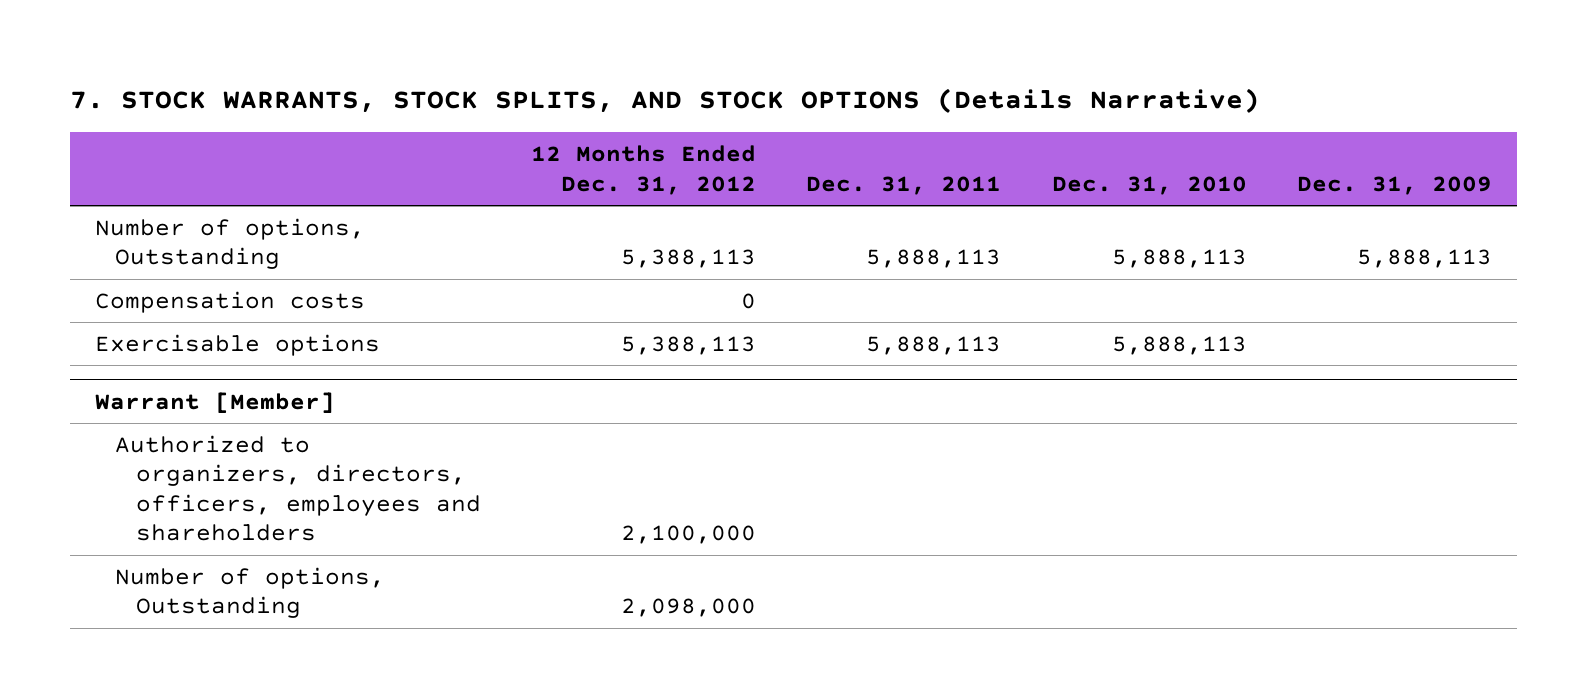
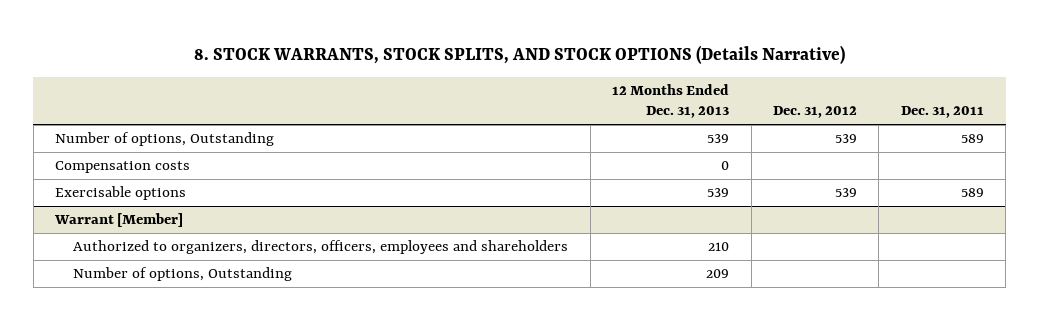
[69,87,1260,113] 7. STOCK WARRANTS, STOCK SPLITS, AND STOCK OPTIONS (Details Narrative) -> [193,44,845,64] 8. STOCK WARRANTS, STOCK SPLITS, AND STOCK OPTIONS (Details Narrative)
[531,145,757,195] 12 Months Ended Dec. 31, 2012 -> none
[1051,175,1247,195] Dec. 31, 2010 -> none
[1297,175,1493,195] Dec. 31, 2009 -> none
none -> [612,83,730,119] 12 Months Ended Dec. 31, 2013
none -> [772,106,857,119] Dec. 31, 2012
[866,249,1002,269] 5,888,113 -> [960,134,984,144] 589
[866,335,1002,355] 5,888,113 -> [960,188,984,198] 589

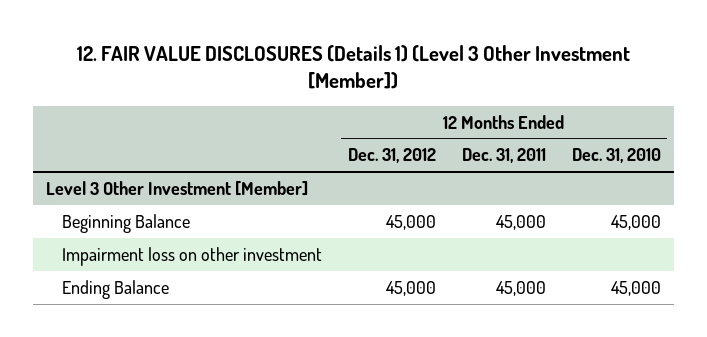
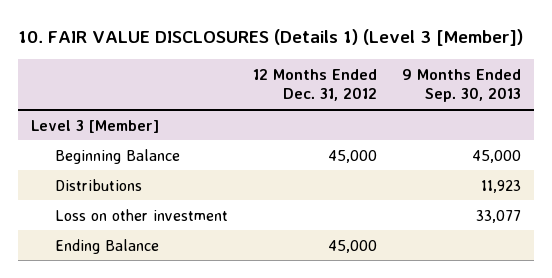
[77,44,631,90] 12. FAIR VALUE DISCLOSURES (Details 1) (Level 3 Other Investment [Member]) -> [18,29,524,47] 10. FAIR VALUE DISCLOSURES (Details 1) (Level 3 [Member])
[461,148,546,164] Dec. 31, 2011 -> none
[571,148,661,164] Dec. 31, 2010 -> none
none -> [402,69,522,103] 9 Months Ended Sep. 30, 2013
[45,180,308,196] Level 3 Other Investment [Member] -> [30,119,159,133] Level 3 [Member]
none -> [55,178,143,191] Distributions
[61,246,322,266] Impairment loss on other investment -> [55,208,229,221] Loss on other investment

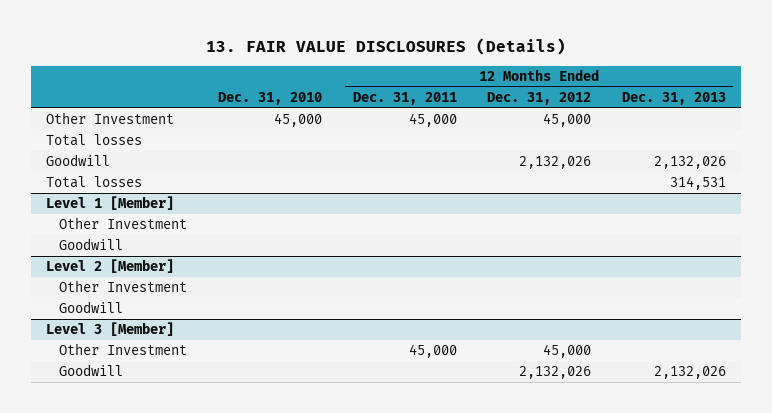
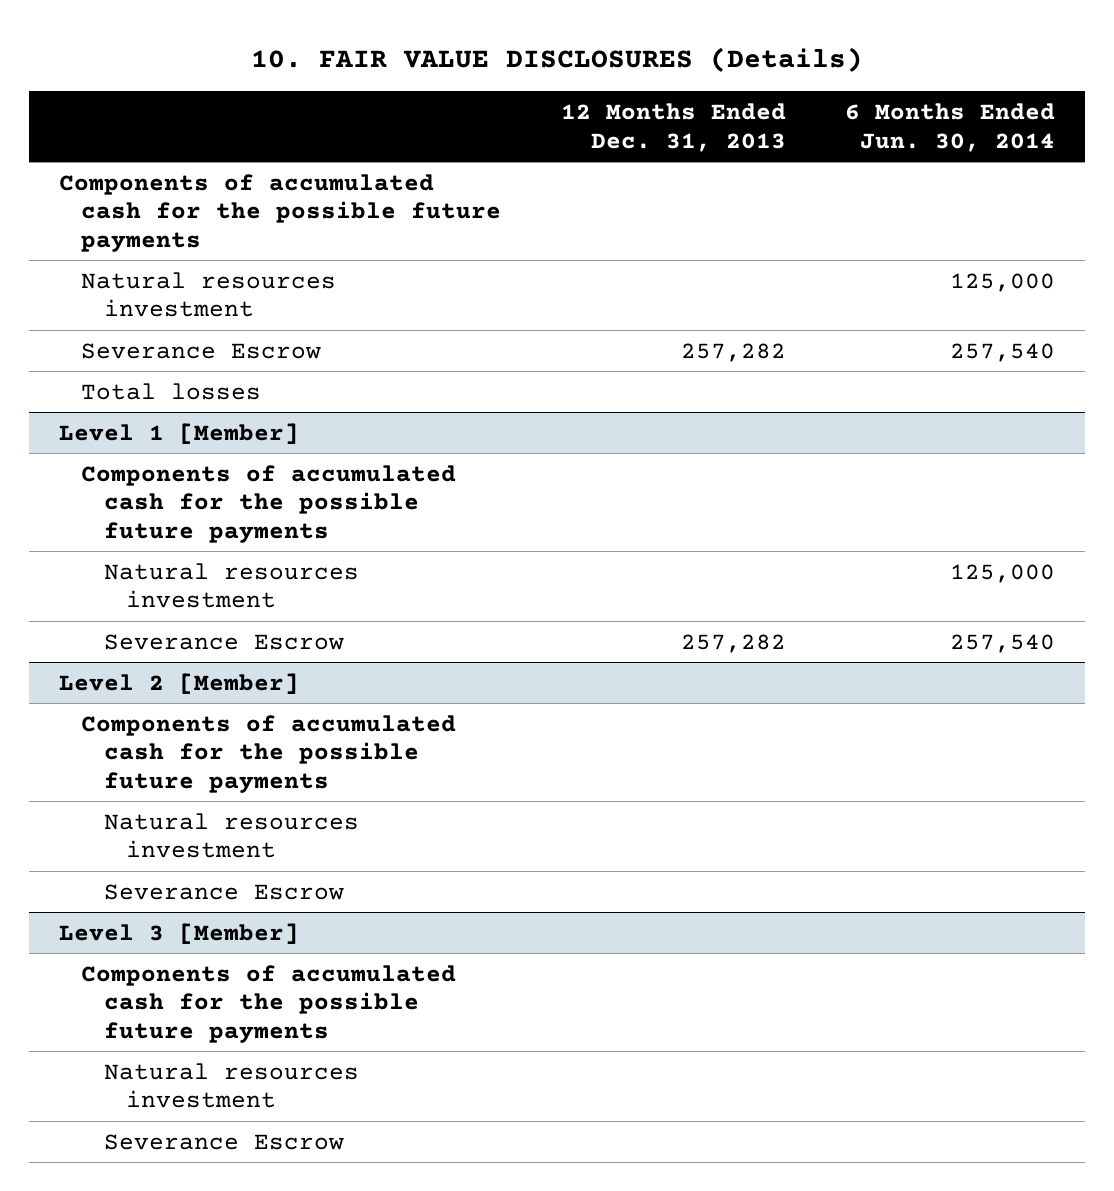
[205,37,566,55] 13. FAIR VALUE DISCLOSURES (Details) -> [251,46,864,72] 10. FAIR VALUE DISCLOSURES (Details)
[217,92,322,106] Dec. 31, 2010 -> none
[352,92,457,106] Dec. 31, 2011 -> none
[487,92,592,106] Dec. 31, 2012 -> none
none -> [845,103,1056,152] 6 Months Ended Jun. 30, 2014
none -> [58,173,502,252] Components of accumulated cash for the possible future payments
[46,112,175,125] Other Investment -> [81,271,337,318] Natural resources investment
none -> [81,342,322,359] Severance Escrow
[46,154,111,167] Goodwill -> none
[46,176,143,189] Total losses -> none
[59,238,124,251] Goodwill -> none
none -> [81,464,457,543] Components of accumulated cash for the possible future payments
[59,217,188,230] Other Investment -> [103,562,359,609] Natural resources investment
none -> [103,633,344,650] Severance Escrow
[59,301,124,314] Goodwill -> none
none -> [81,714,457,793] Components of accumulated cash for the possible future payments
[59,280,188,293] Other Investment -> [103,812,359,859] Natural resources investment
none -> [103,883,344,900] Severance Escrow
[59,364,124,377] Goodwill -> none
none -> [81,964,457,1043] Components of accumulated cash for the possible future payments
[59,343,188,356] Other Investment -> [103,1062,359,1109] Natural resources investment
none -> [103,1133,344,1150] Severance Escrow

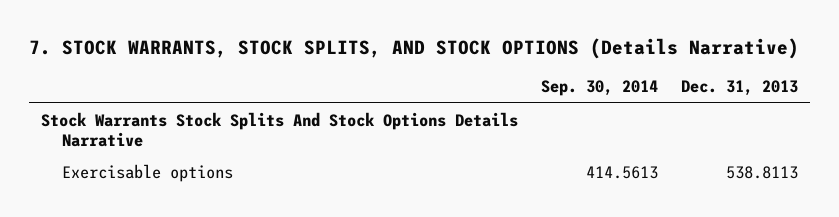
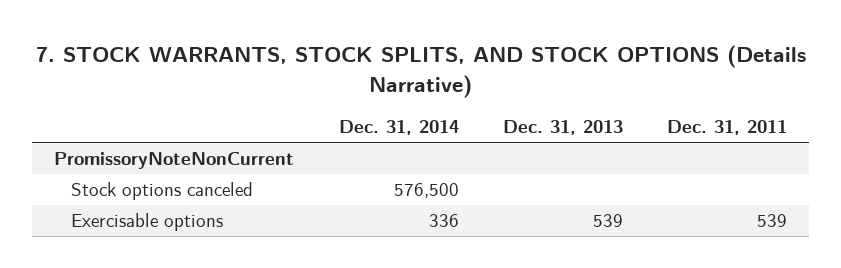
[540,80,658,97] Sep. 30, 2014 -> none
none -> [338,120,459,136] Dec. 31, 2014
none -> [666,120,787,136] Dec. 31, 2011
[40,111,518,147] Stock Warrants Stock Splits And Stock Options Details Narrative -> none
none -> [54,152,295,170] PromissoryNoteNonCurrent
none -> [71,182,254,201] Stock options canceled
[726,165,799,179] 538.8113 -> [592,214,623,228] 539

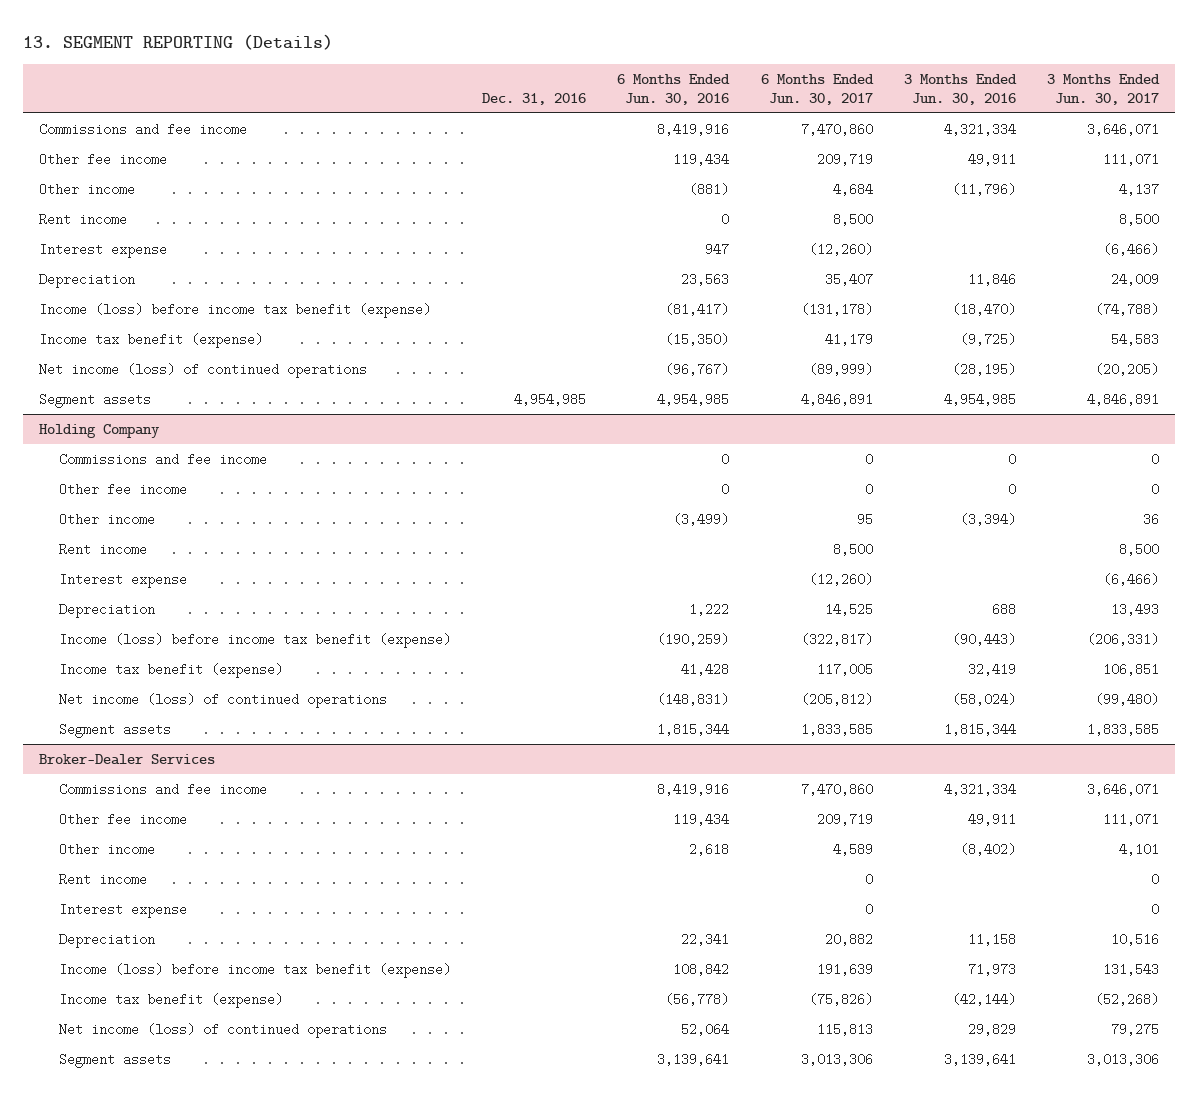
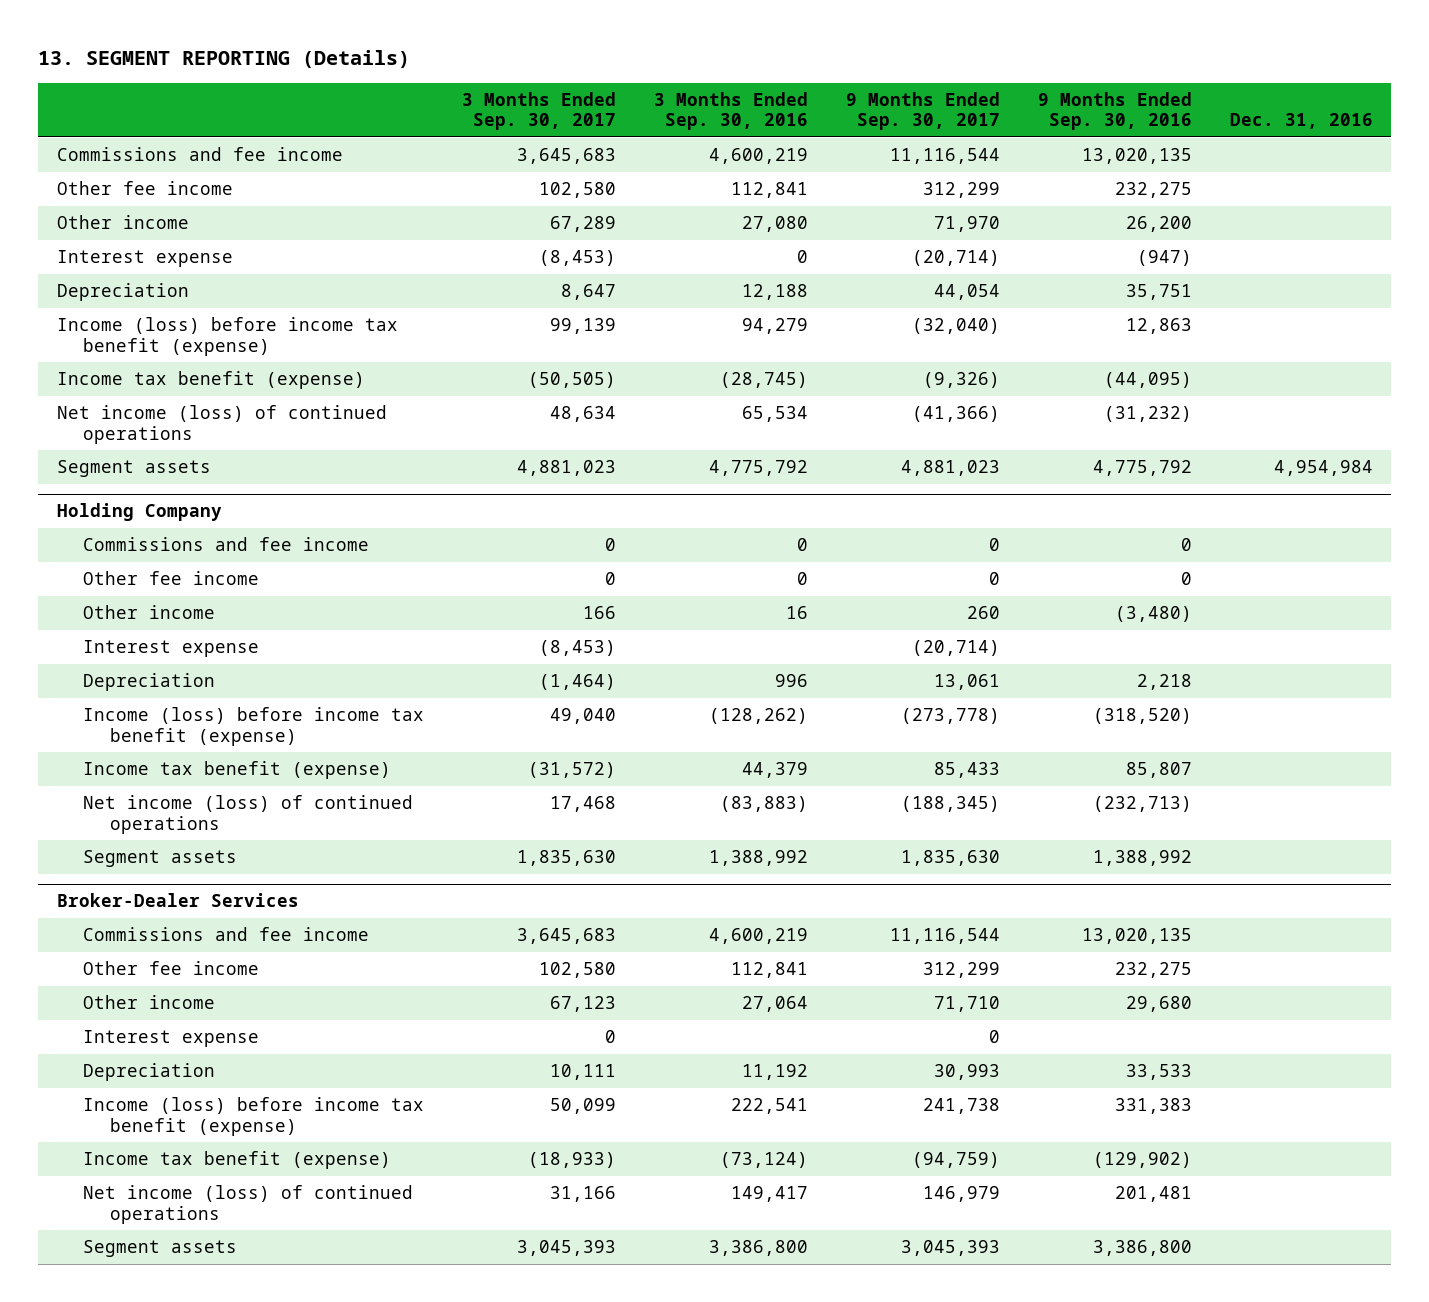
[617,73,731,105] 6 Months Ended Jun. 30, 2016 -> none
[760,73,874,105] 6 Months Ended Jun. 30, 2017 -> none
[904,73,1018,105] 3 Months Ended Jun. 30, 2016 -> none
[1047,73,1161,105] 3 Months Ended Jun. 30, 2017 -> none
none -> [462,91,617,131] 3 Months Ended Sep. 30, 2017
none -> [653,91,808,131] 3 Months Ended Sep. 30, 2016
none -> [845,91,1000,131] 9 Months Ended Sep. 30, 2017
none -> [1037,91,1192,131] 9 Months Ended Sep. 30, 2016
[38,213,127,227] Rent income -> none
[513,393,586,407] 4,954,985 -> [1273,460,1373,477] 4,954,984
[58,543,147,557] Rent income -> none
[58,873,147,887] Rent income -> none

